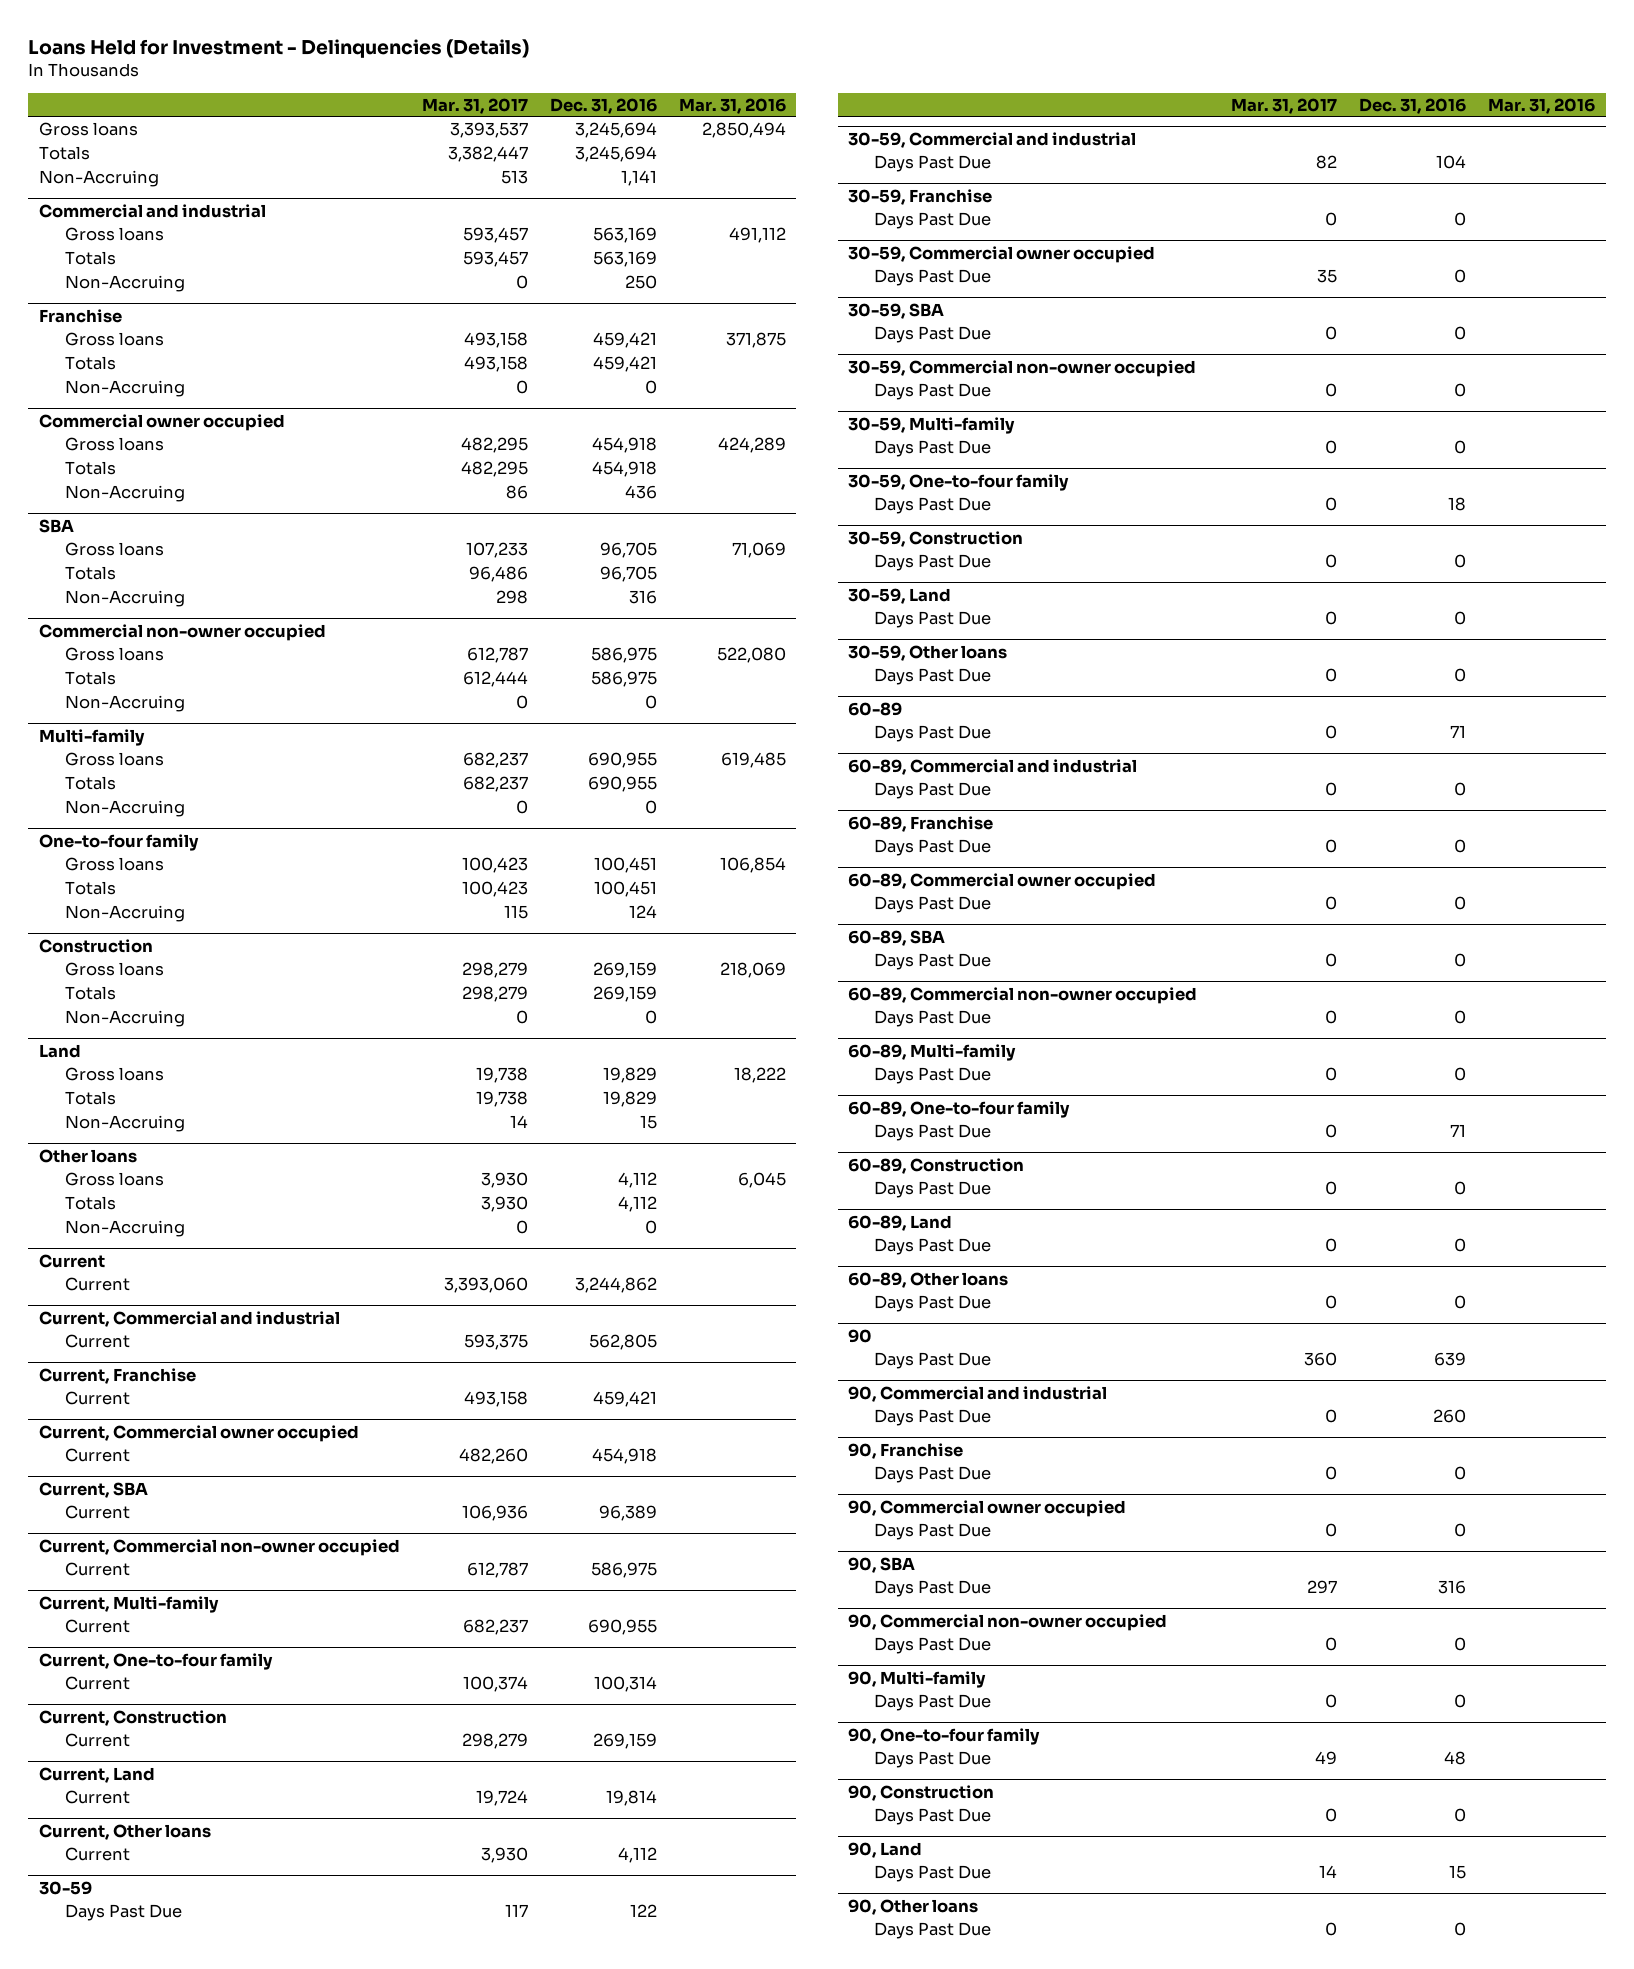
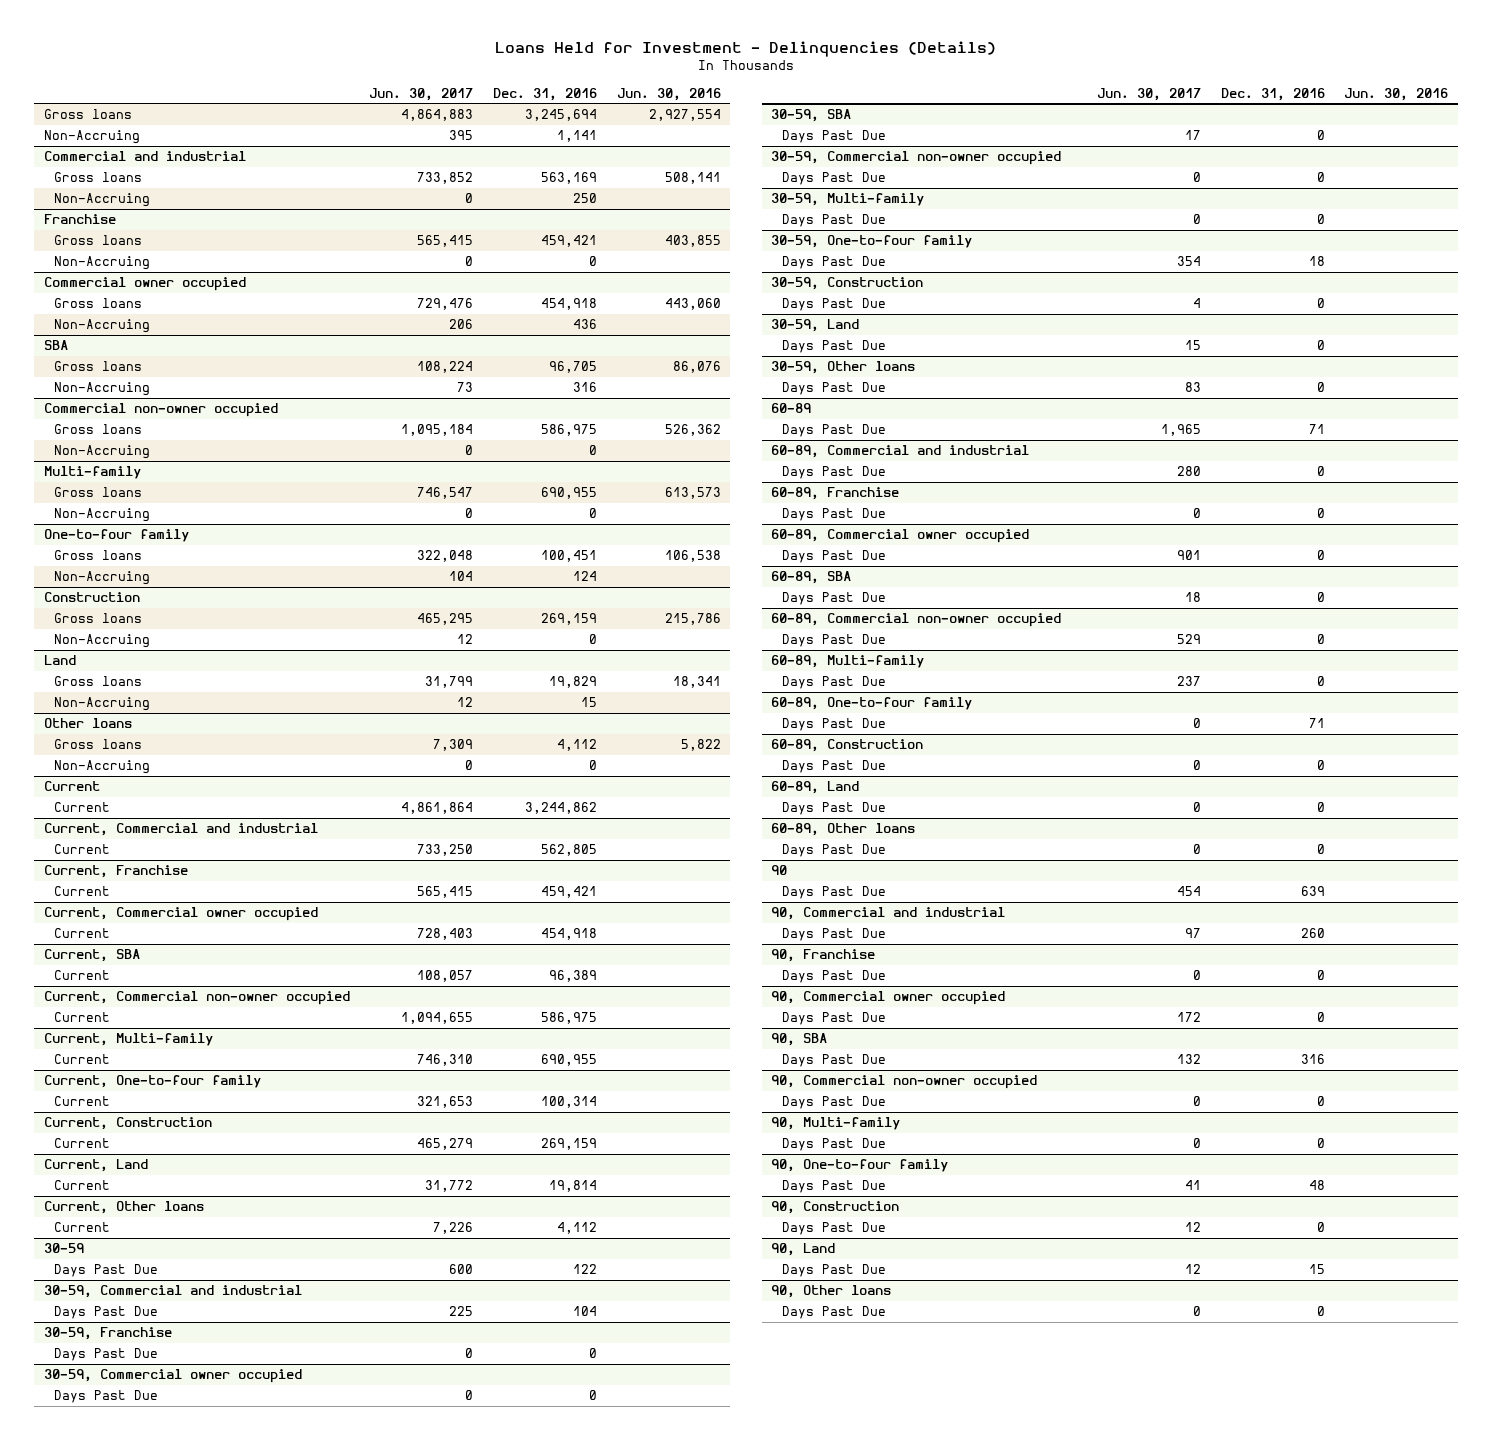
[422,97,529,114] Mar. 31, 2017 -> none
[678,97,786,114] Mar. 31, 2016 -> none
none -> [369,87,474,101] Jun. 30, 2017
none -> [616,87,721,101] Jun. 30, 2016
[39,145,91,160] Totals -> none
[64,250,116,265] Totals -> none
[64,355,116,370] Totals -> none
[64,460,116,475] Totals -> none
[64,565,116,580] Totals -> none
[64,670,116,685] Totals -> none
[64,775,116,790] Totals -> none
[64,880,116,895] Totals -> none
[64,985,116,1000] Totals -> none
[64,1090,116,1105] Totals -> none
[64,1195,116,1210] Totals -> none

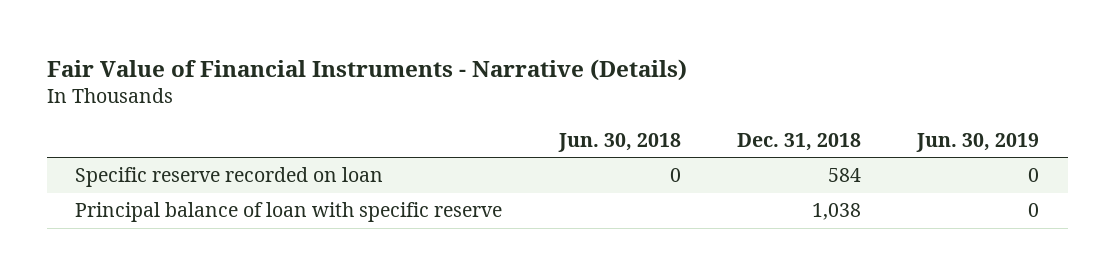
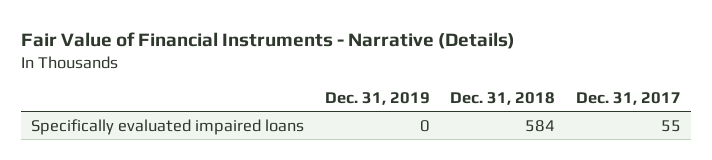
[557,132,681,152] Jun. 30, 2018 -> none
[916,132,1040,152] Jun. 30, 2019 -> none
none -> [324,92,430,106] Dec. 31, 2019
none -> [576,92,682,106] Dec. 31, 2017
[75,202,503,223] Principal balance of loan with specific reserve -> none
[75,167,384,188] Specific reserve recorded on loan -> [31,118,305,135] Specifically evaluated impaired loans

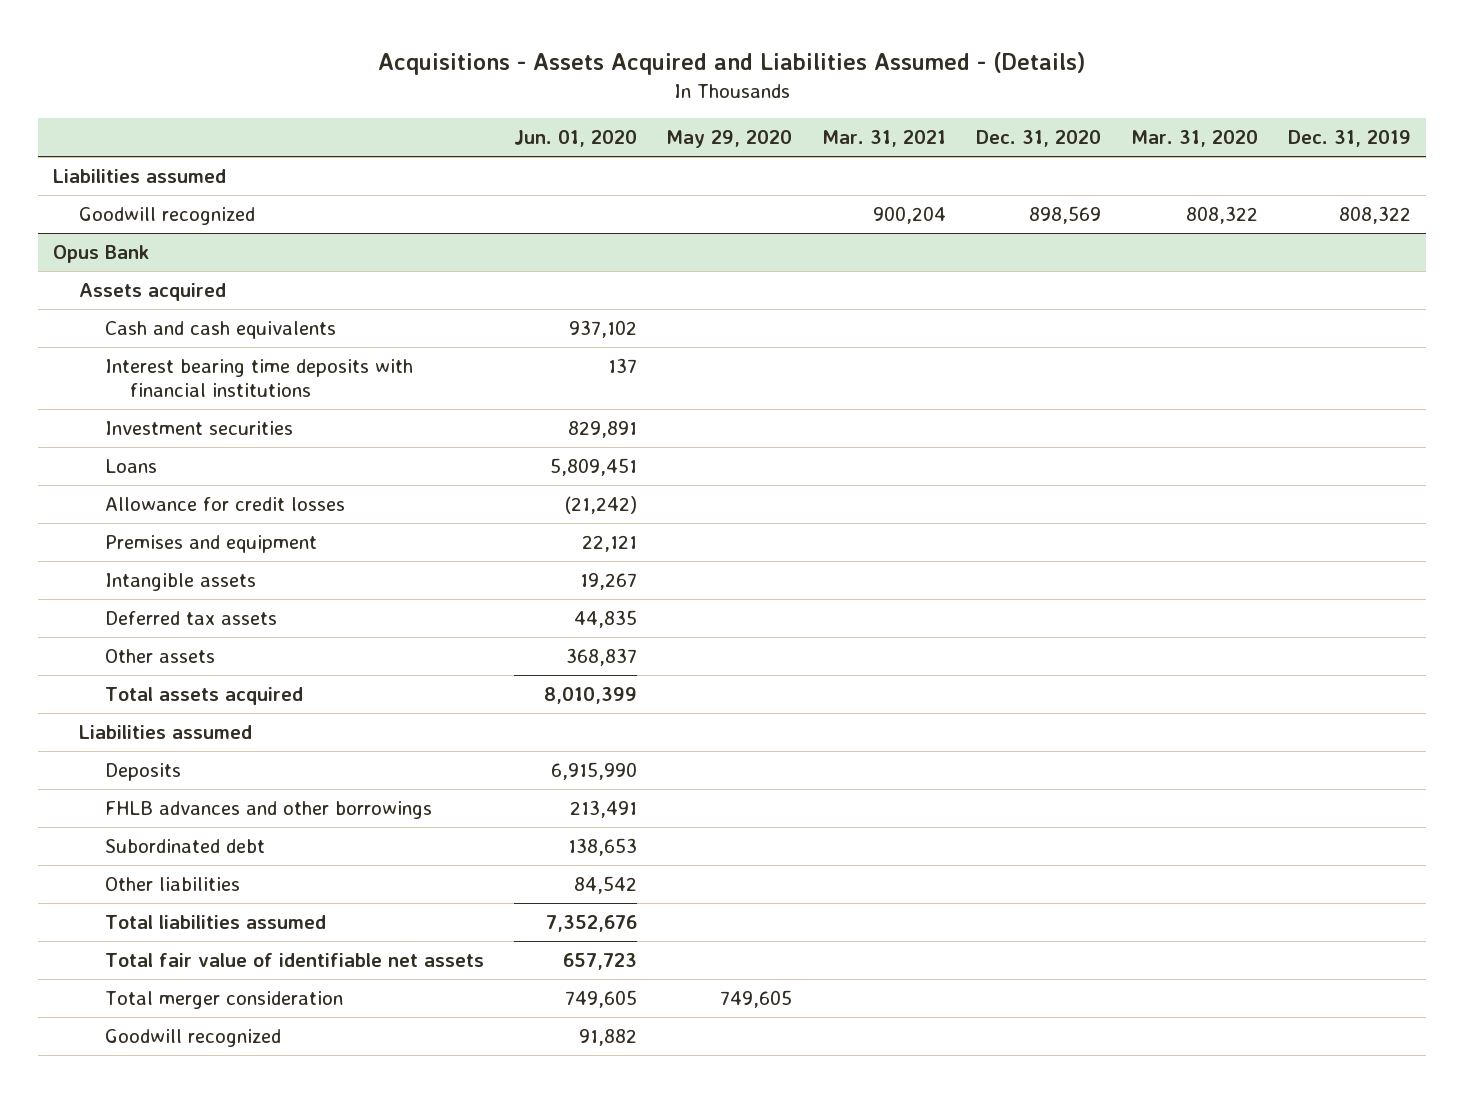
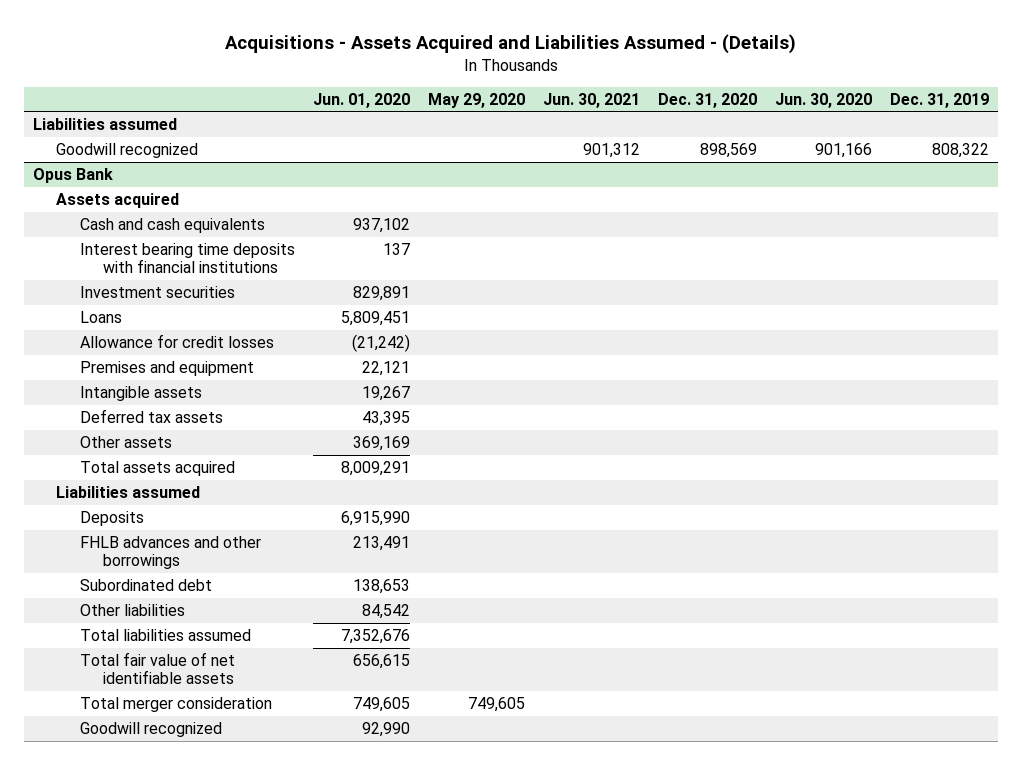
[822,130,947,148] Mar. 31, 2021 -> none
[1131,130,1259,148] Mar. 31, 2020 -> none
none -> [542,92,640,108] Jun. 30, 2021
none -> [774,92,872,108] Jun. 30, 2020
[573,610,637,629] 44,835 -> [361,411,410,427] 43,395
[565,648,637,667] 368,837 -> [352,436,410,452] 369,169
[543,687,637,705] 8,010,399 -> [340,461,410,477] 8,009,291
[104,953,484,968] Total fair value of identifiable net assets -> [79,652,235,685] Total fair value of net identifiable assets
[562,953,637,971] 657,723 -> [352,654,410,670] 656,615
[578,1029,637,1047] 91,882 -> [361,722,410,738] 92,990

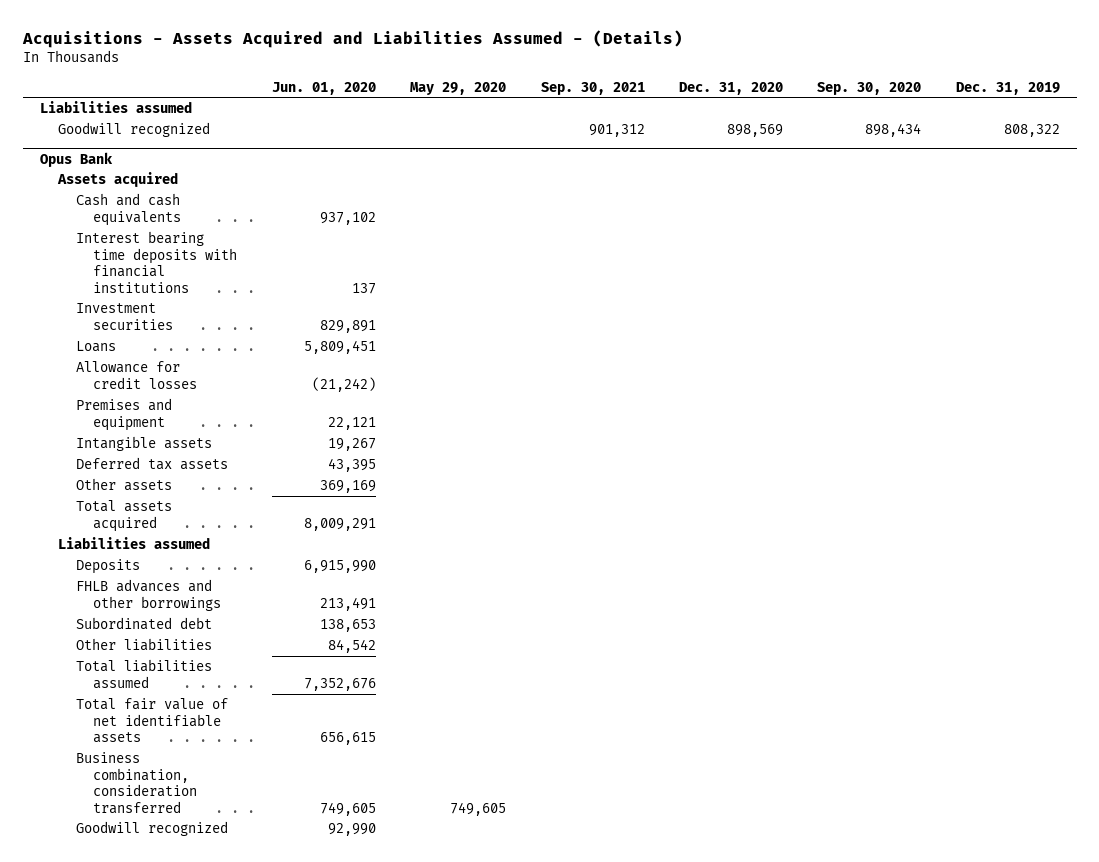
[542,92,640,108] Jun. 30, 2021 -> none
[774,92,872,108] Jun. 30, 2020 -> none
none -> [540,81,645,95] Sep. 30, 2021
none -> [817,81,922,95] Sep. 30, 2020
[79,697,272,713] Total merger consideration -> [75,752,198,814] Business combination, consideration transferred

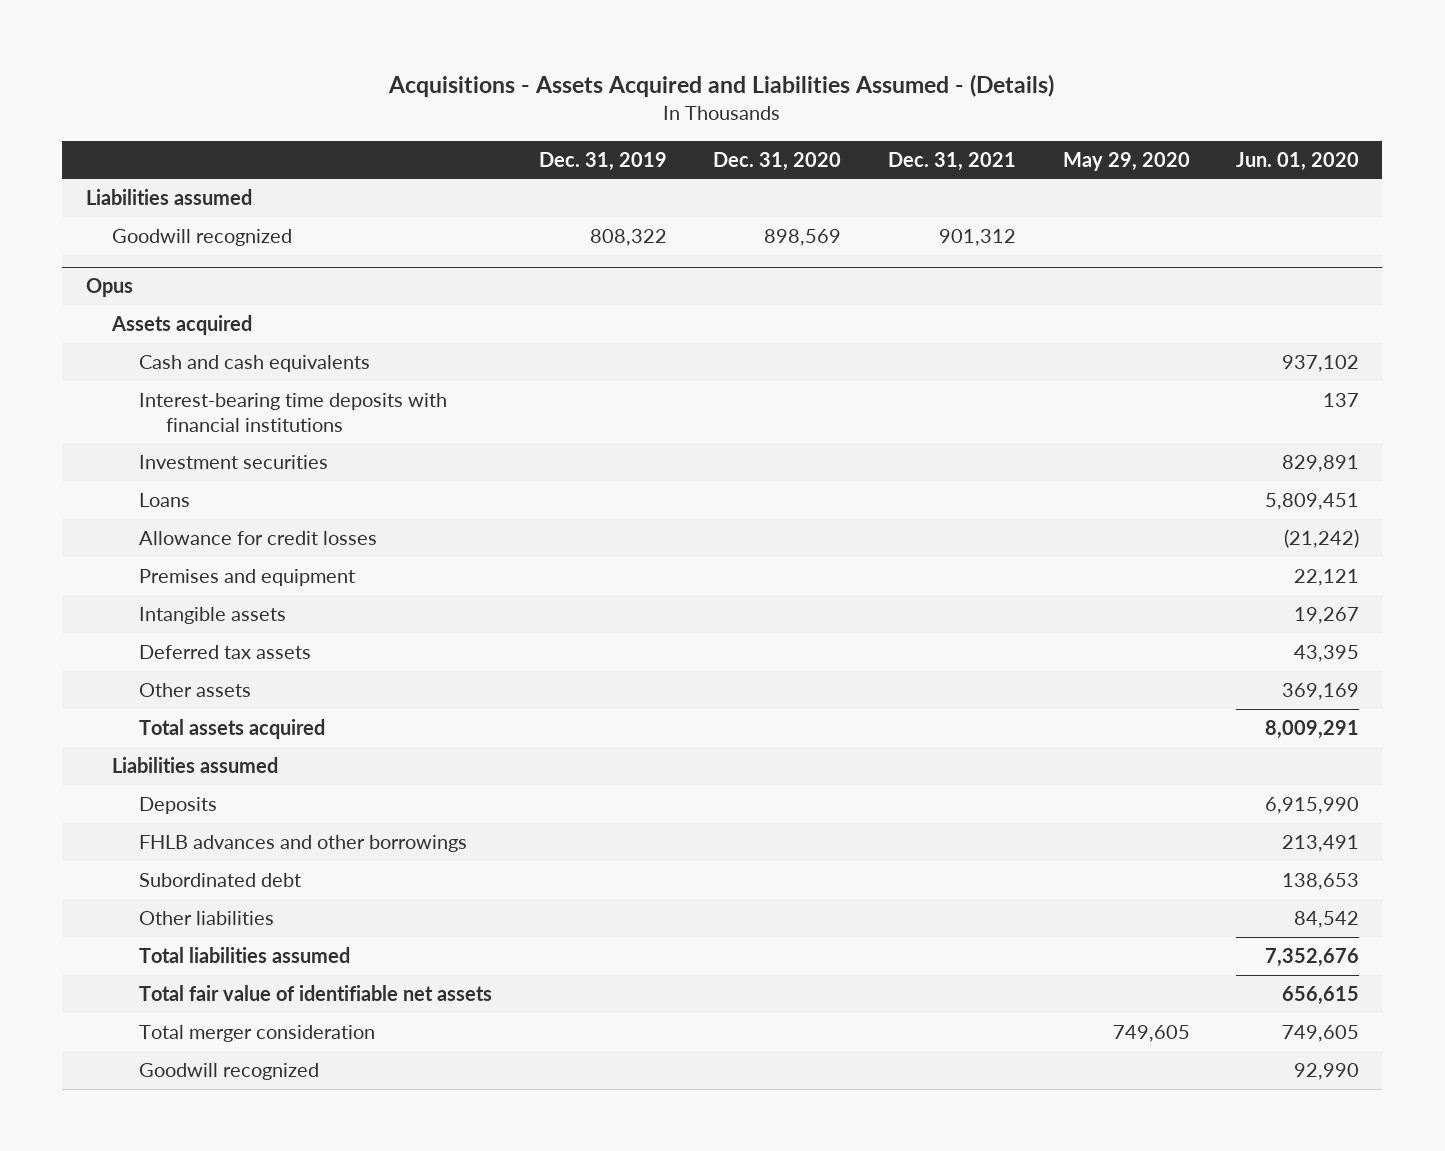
[540,81,645,95] Sep. 30, 2021 -> none
[817,81,922,95] Sep. 30, 2020 -> none
none -> [887,151,1016,171] Dec. 31, 2021
[39,151,113,167] Opus Bank -> [85,278,133,298] Opus
[75,231,238,293] Interest bearing time deposits with financial institutions -> [139,392,448,432] Interest-bearing time deposits with financial institutions
[75,698,228,744] Total fair value of net identifiable assets -> [139,984,493,1001] Total fair value of identifiable net assets
[75,752,198,814] Business combination, consideration transferred -> [139,1024,376,1042] Total merger consideration

